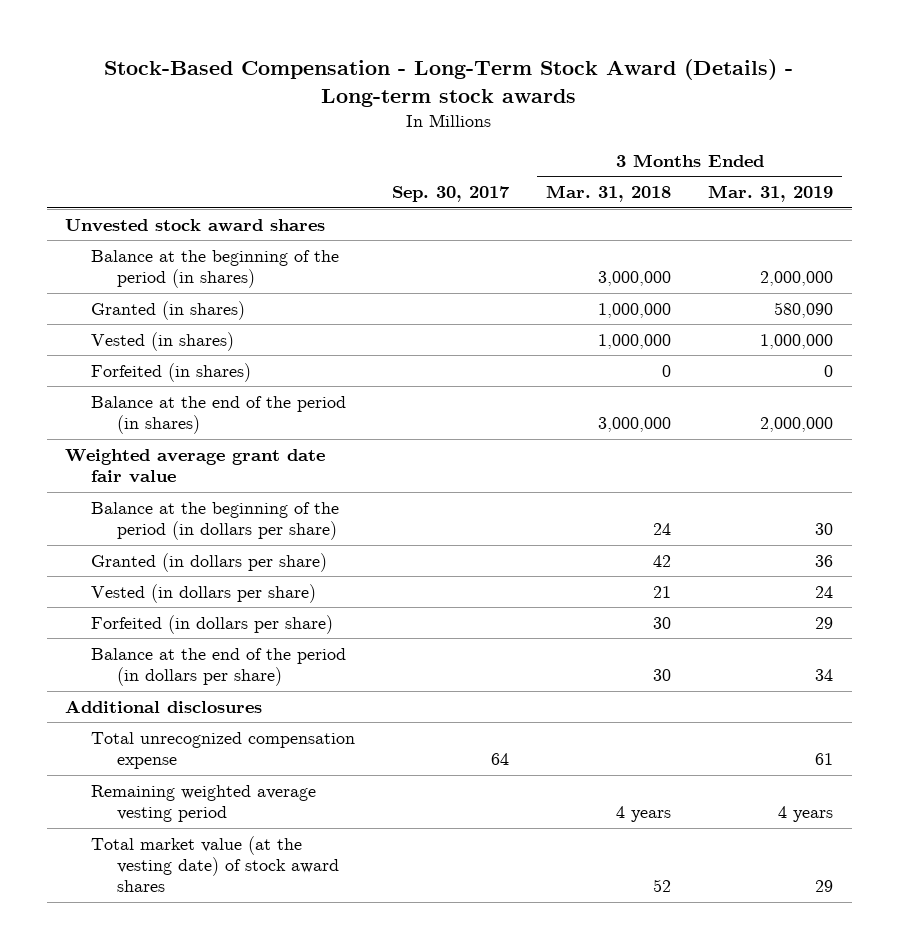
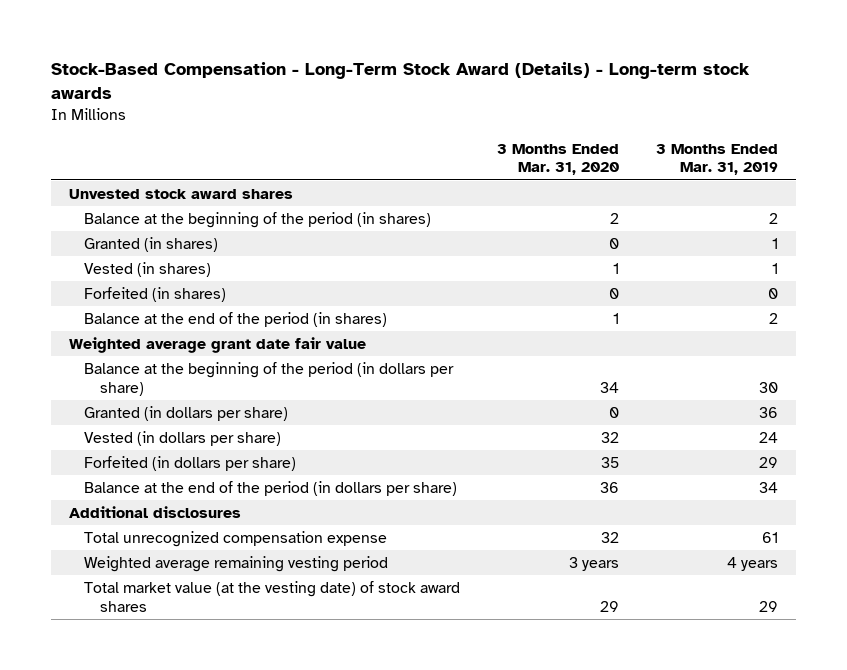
[392,186,511,203] Sep. 30, 2017 -> none
[546,185,672,203] Mar. 31, 2018 -> none
none -> [497,143,620,176] 3 Months Ended Mar. 31, 2020
[760,271,834,287] 2,000,000 -> [768,212,778,224] 2
[774,301,834,318] 580,090 -> [771,237,778,249] 1
[760,333,834,349] 1,000,000 -> [771,262,778,274] 1
[760,417,834,433] 2,000,000 -> [768,312,778,324] 2
[91,784,317,823] Remaining weighted average vesting period -> [84,555,389,572] Weighted average remaining vesting period

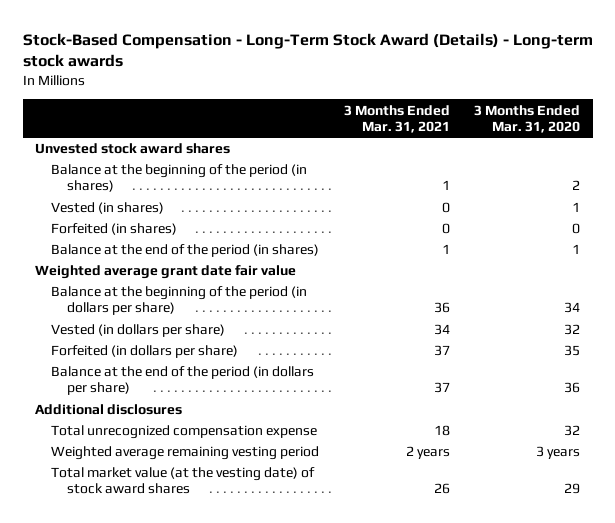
[655,143,778,176] 3 Months Ended Mar. 31, 2019 -> none
none -> [343,104,450,133] 3 Months Ended Mar. 31, 2021
[84,236,219,252] Granted (in shares) -> none
[84,405,289,421] Granted (in dollars per share) -> none

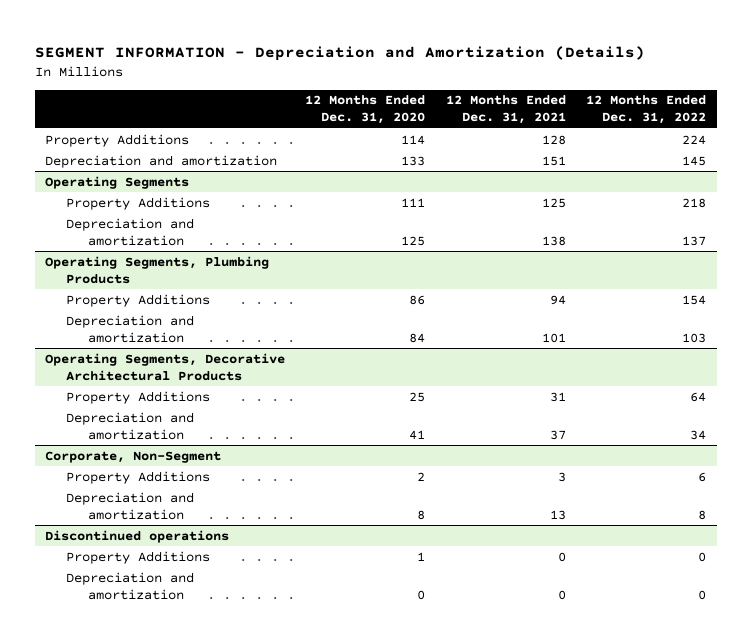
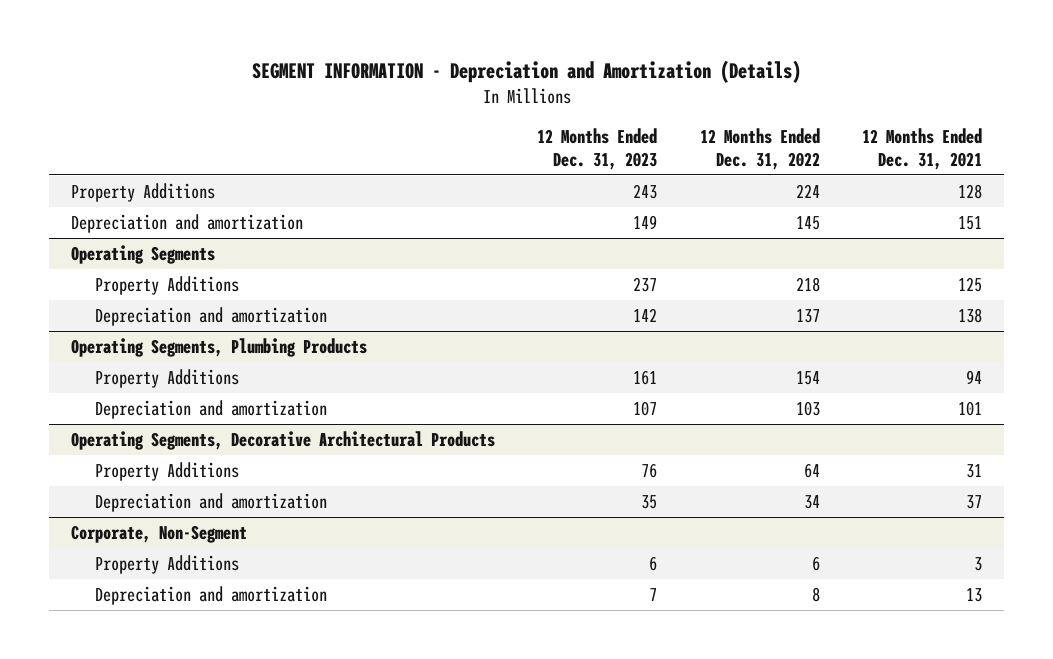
[305,95,426,125] 12 Months Ended Dec. 31, 2020 -> none
none -> [537,128,658,170] 12 Months Ended Dec. 31, 2023
[45,529,230,543] Discontinued operations -> none
[66,550,211,564] Property Additions -> none
[66,571,195,600] Depreciation and amortization -> none

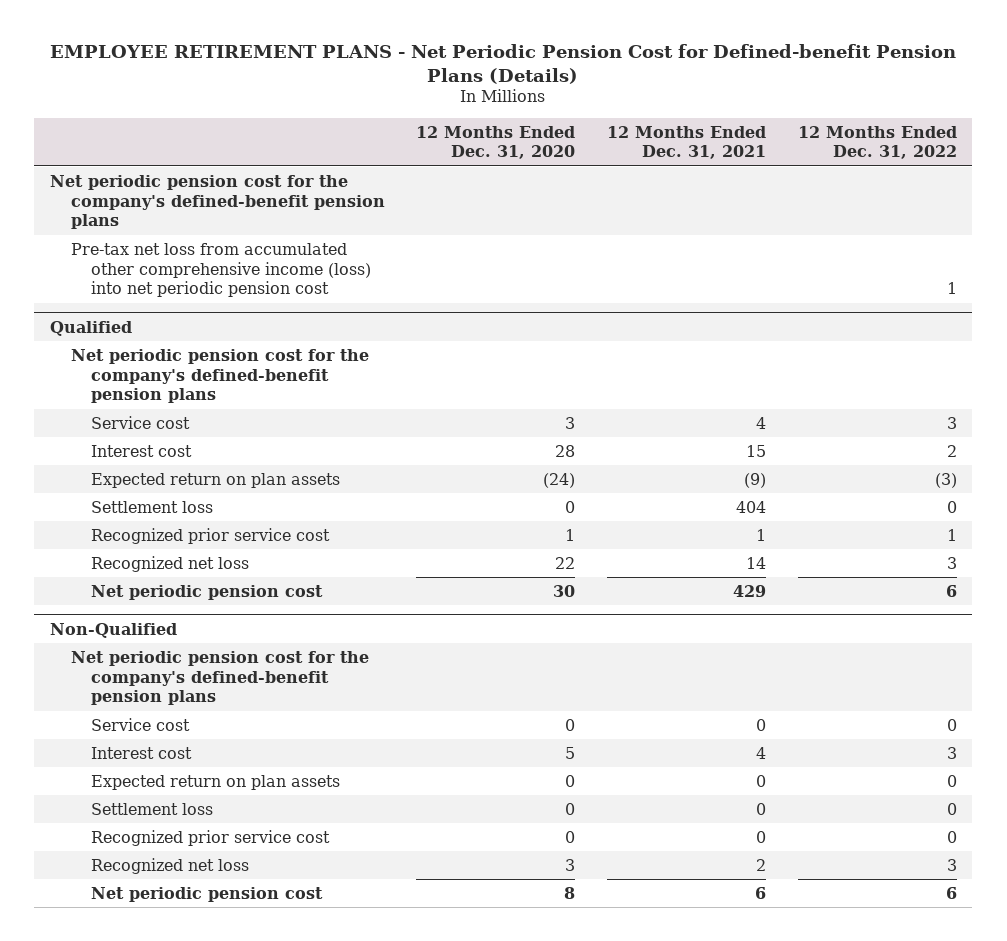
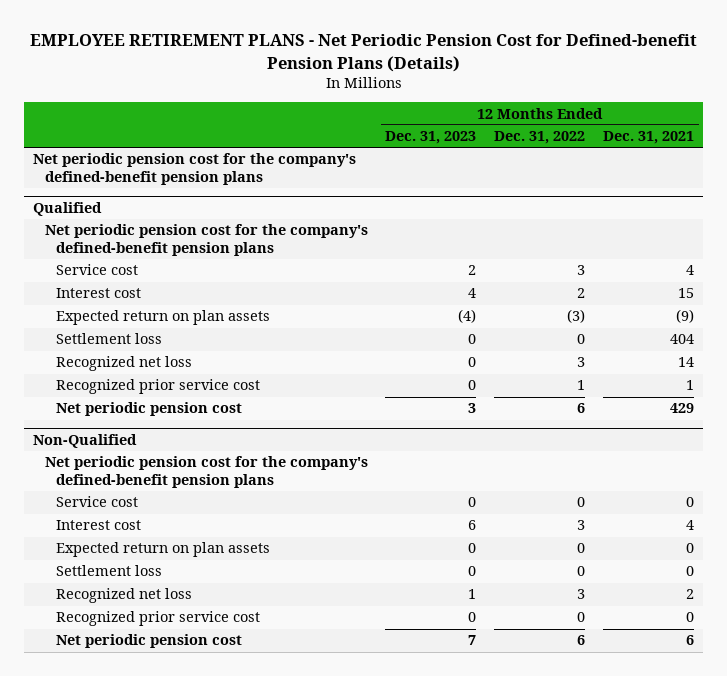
[416,125,576,160] 12 Months Ended Dec. 31, 2020 -> none
none -> [385,131,477,145] Dec. 31, 2023
[70,242,372,298] Pre-tax net loss from accumulated other comprehensive income (loss) into net periodic pension cost -> none
[91,527,331,544] Recognized prior service cost -> [56,379,261,395] Recognized prior service cost
[91,829,331,846] Recognized prior service cost -> [56,611,261,627] Recognized prior service cost

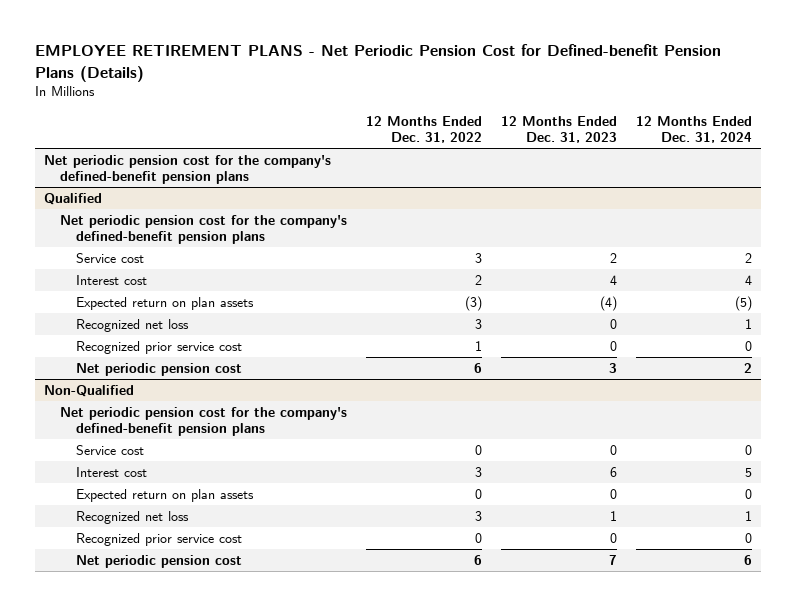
[603,131,695,145] Dec. 31, 2021 -> none
none -> [635,115,752,144] 12 Months Ended Dec. 31, 2024
[56,333,163,345] Settlement loss -> none
[56,565,163,577] Settlement loss -> none

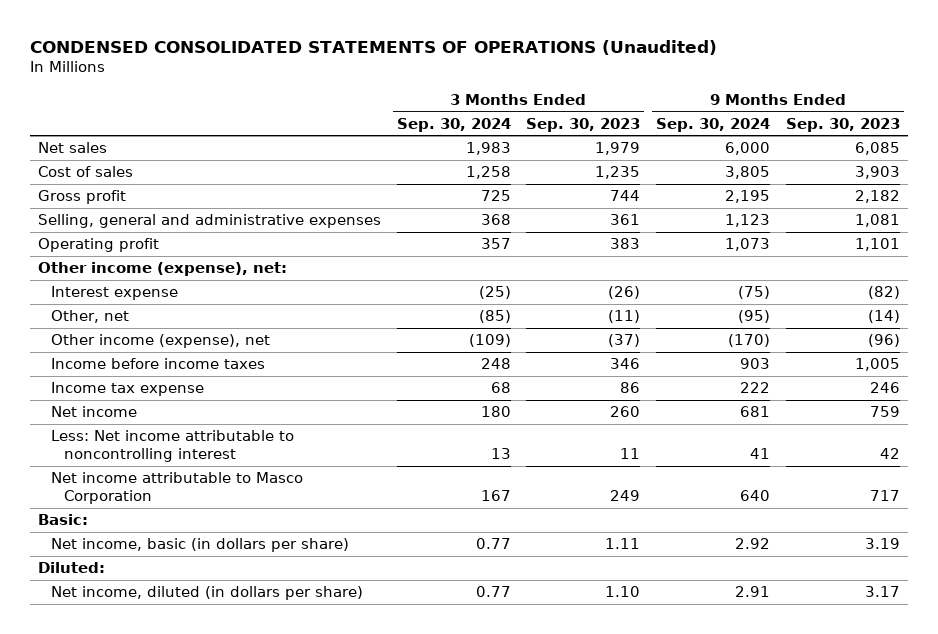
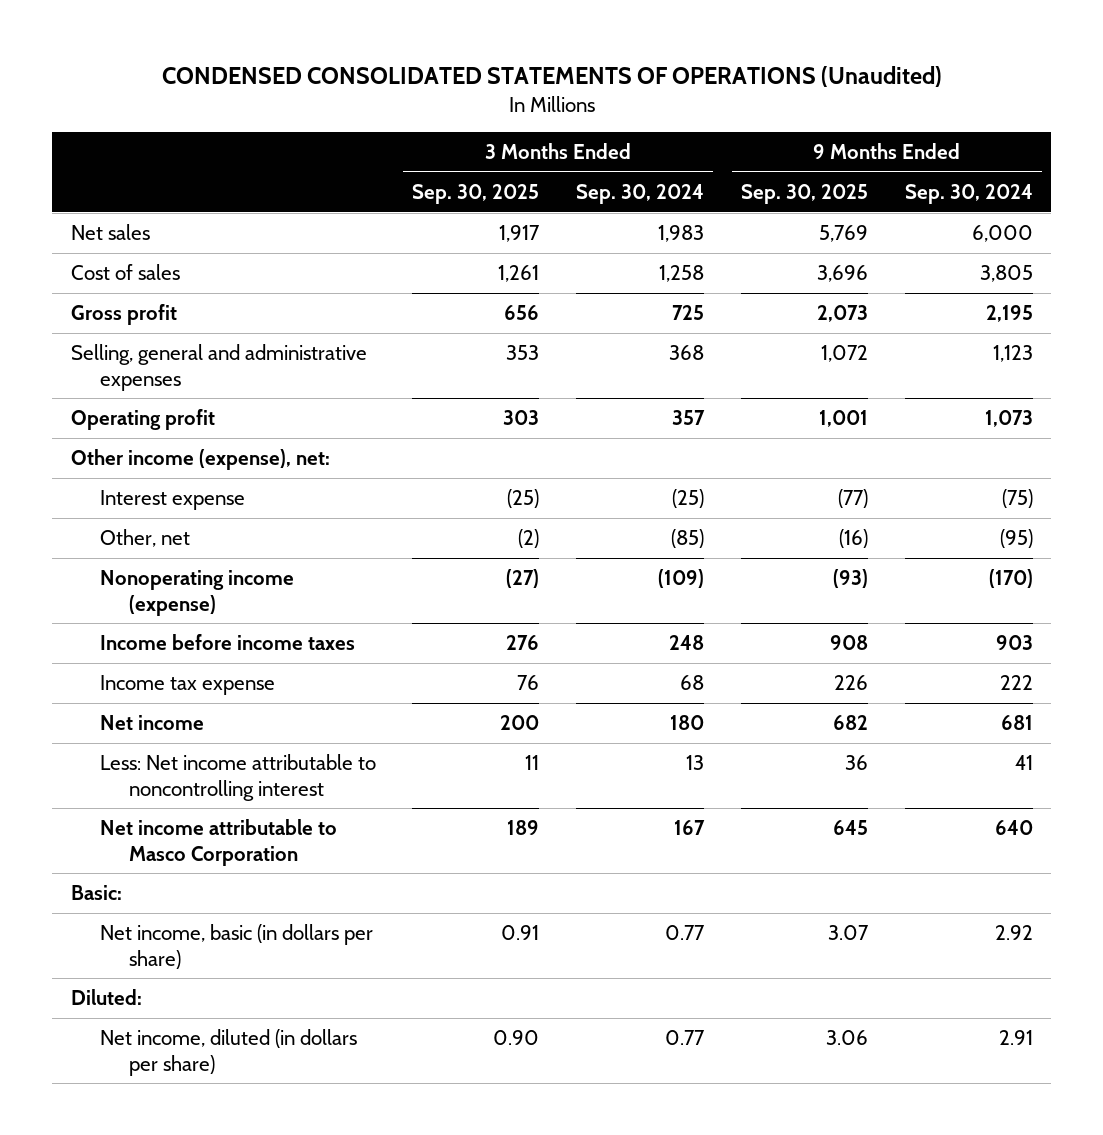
[526,117,641,132] Sep. 30, 2023 -> none
[785,117,900,132] Sep. 30, 2023 -> none
none -> [412,183,540,204] Sep. 30, 2025
none -> [740,183,868,204] Sep. 30, 2025
[51,334,271,349] Other income (expense), net -> [99,570,294,616] Nonoperating income (expense)

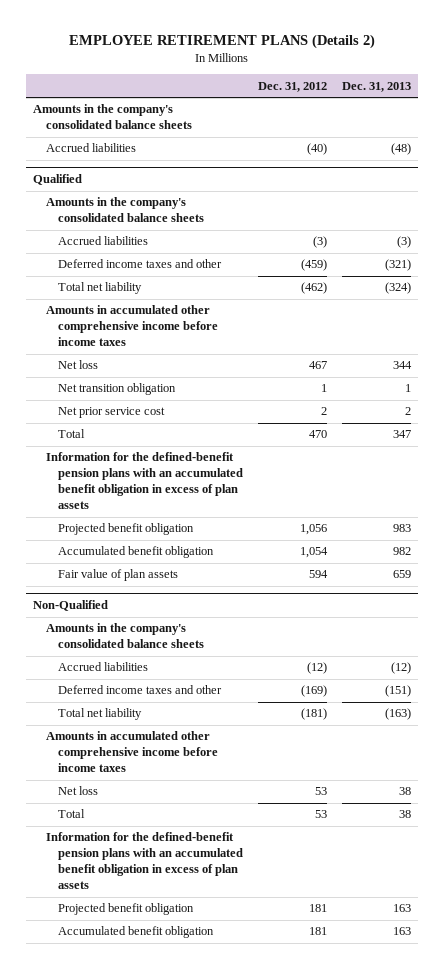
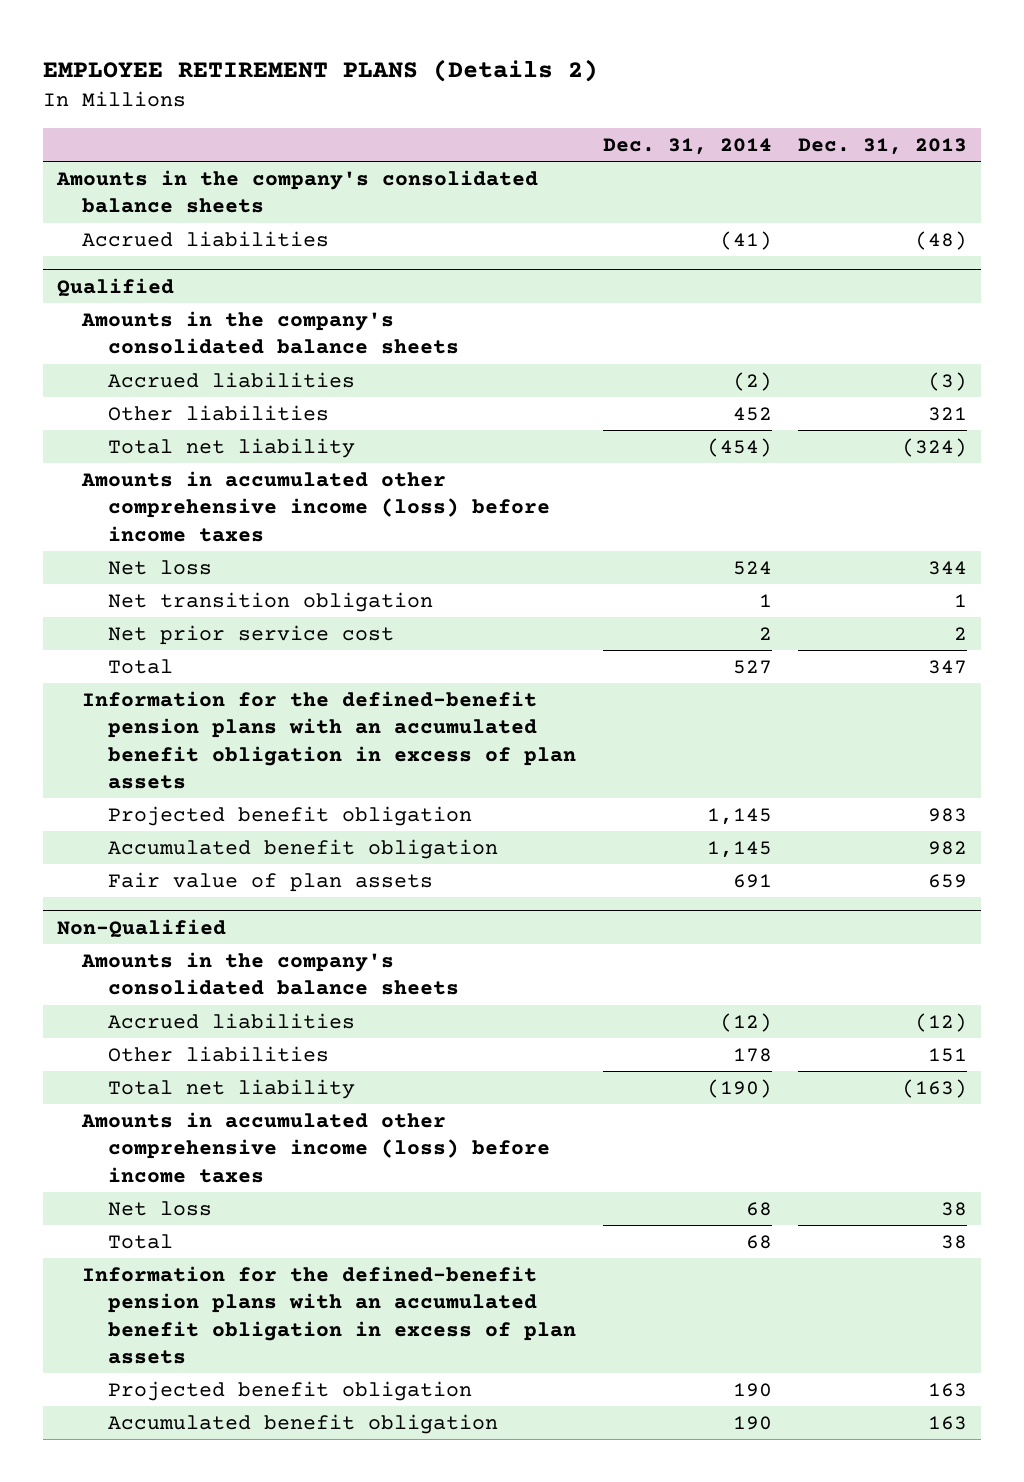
[258,81,328,92] Dec. 31, 2012 -> none
none -> [602,137,772,155] Dec. 31, 2014
[58,259,223,269] Deferred income taxes and other -> none
none -> [107,404,329,421] Other liabilities
[45,305,219,347] Amounts in accumulated other comprehensive income before income taxes -> [81,470,550,542] Amounts in accumulated other comprehensive income (loss) before income taxes
[58,685,223,695] Deferred income taxes and other -> none
none -> [107,1045,329,1062] Other liabilities
[45,731,219,773] Amounts in accumulated other comprehensive income before income taxes -> [81,1111,550,1183] Amounts in accumulated other comprehensive income (loss) before income taxes

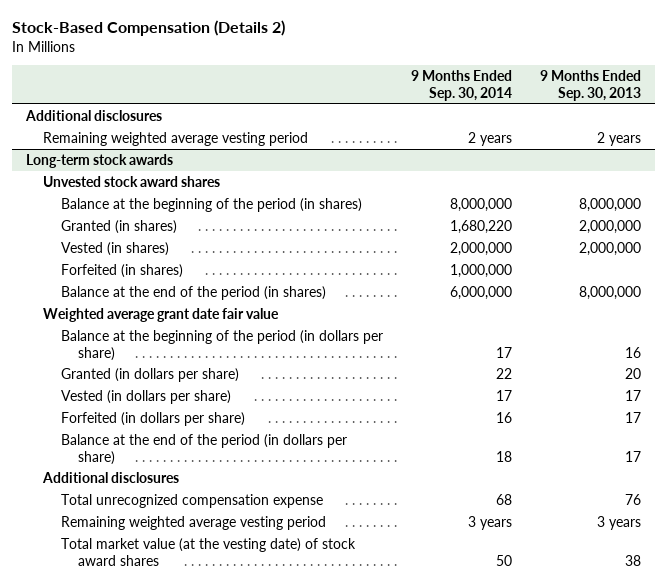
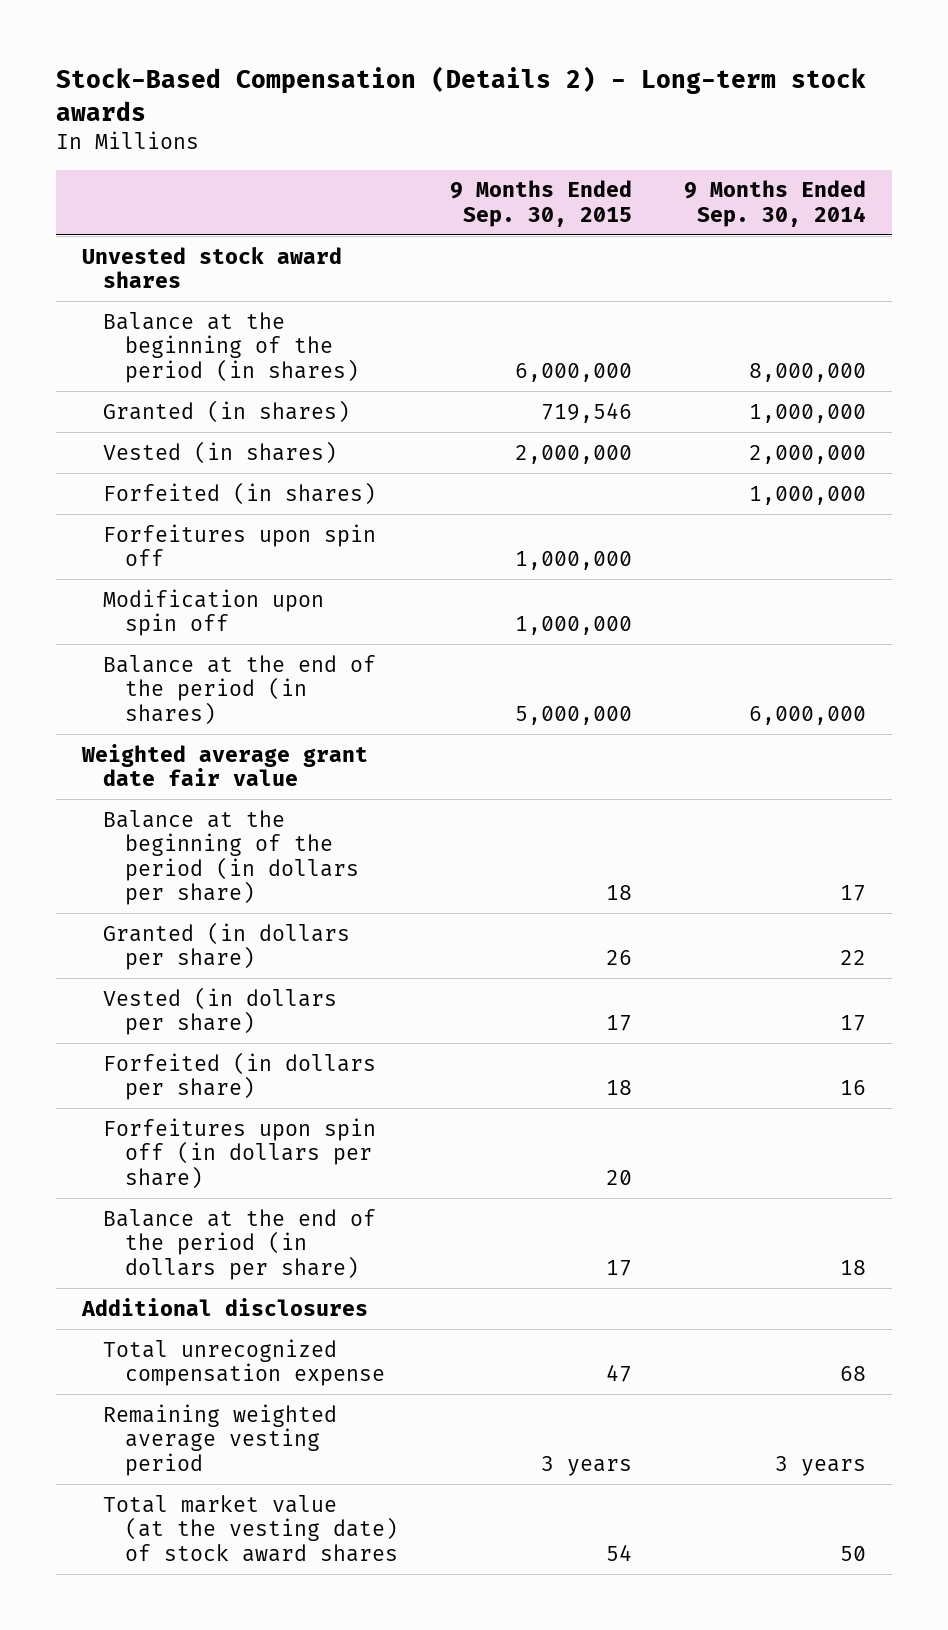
[11,19,285,36] Stock-Based Compensation (Details 2) -> [55,66,866,121] Stock-Based Compensation (Details 2) - Long-term stock awards
[539,69,641,101] 9 Months Ended Sep. 30, 2013 -> none
none -> [449,180,632,227] 9 Months Ended Sep. 30, 2015
[24,109,162,121] Additional disclosures -> none
[43,131,309,146] Remaining weighted average vesting period -> none
[25,153,173,168] Long-term stock awards -> none
[449,219,512,234] 1,680,220 -> [749,403,867,423] 1,000,000
none -> [103,523,377,567] Forfeitures upon spin off
none -> [103,588,325,637] Modification upon spin off
none -> [103,1117,377,1189] Forfeitures upon spin off (in dollars per share)

